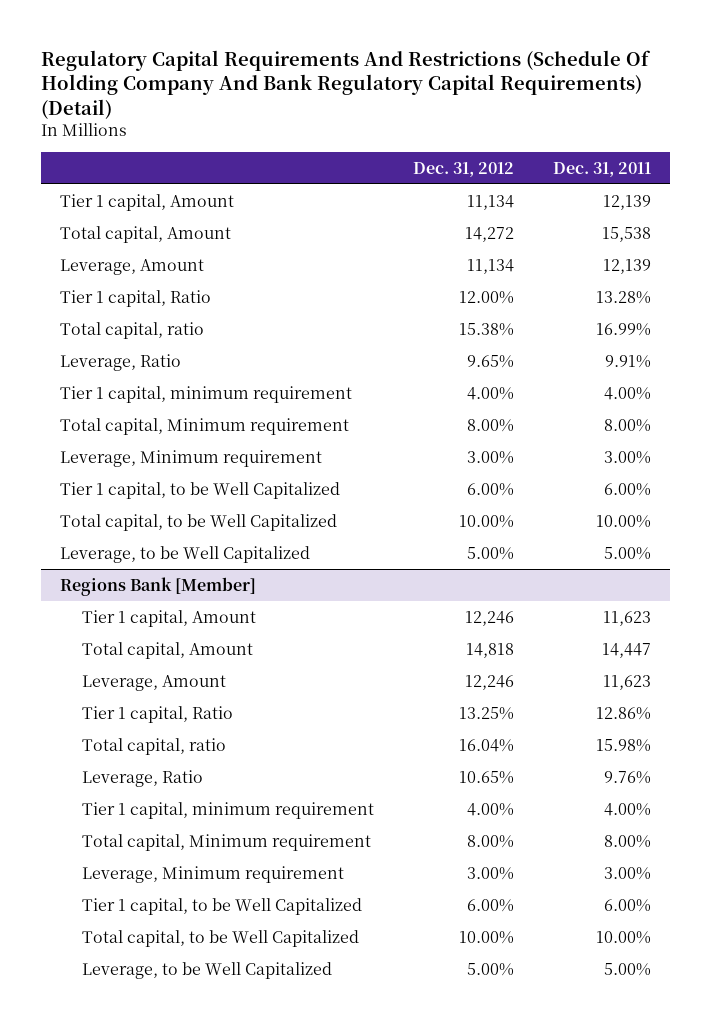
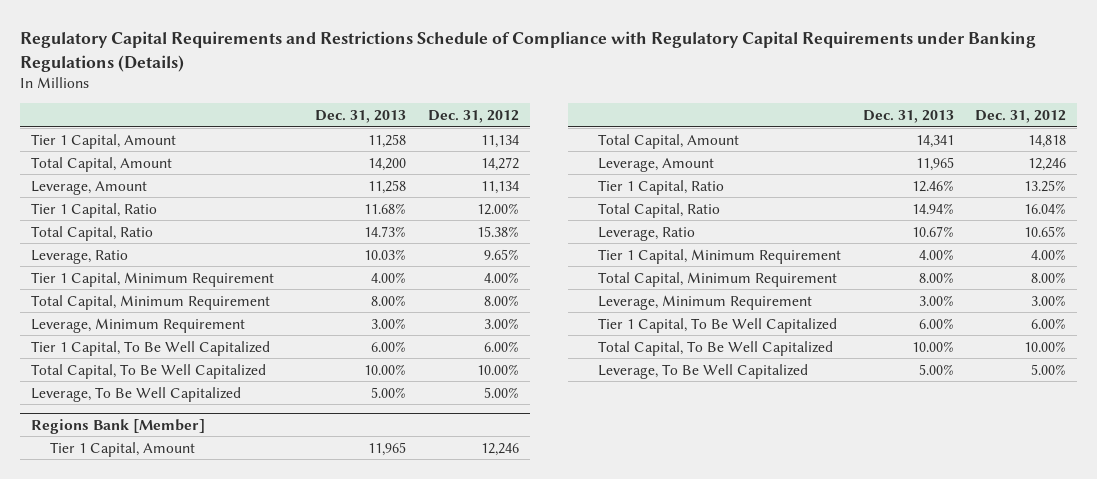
[40,49,651,119] Regulatory Capital Requirements And Restrictions (Schedule Of Holding Company And Bank Regulatory Capital Requirements) (Detail) -> [20,30,1037,72] Regulatory Capital Requirements and Restrictions Schedule of Compliance with Regulatory Capital Requirements under Banking Regulations (Details)
[552,161,651,177] Dec. 31, 2011 -> none
none -> [315,110,407,124] Dec. 31, 2013
[60,193,235,211] Tier 1 capital, Amount -> [31,133,177,149] Tier 1 Capital, Amount
[60,225,232,243] Total capital, Amount -> [31,156,173,172] Total Capital, Amount
[60,289,212,307] Tier 1 capital, Ratio -> [31,202,158,218] Tier 1 Capital, Ratio
[60,321,205,339] Total capital, ratio -> [31,225,154,241] Total Capital, Ratio
[60,385,353,403] Tier 1 capital, minimum requirement -> [31,271,275,287] Tier 1 Capital, Minimum Requirement
[60,417,350,435] Total capital, Minimum requirement -> [31,294,271,310] Total Capital, Minimum Requirement
[60,449,323,467] Leverage, Minimum requirement -> [31,317,246,333] Leverage, Minimum Requirement
[60,481,341,499] Tier 1 capital, to be Well Capitalized -> [31,340,271,356] Tier 1 Capital, To Be Well Capitalized
[60,513,338,531] Total capital, to be Well Capitalized -> [31,363,267,379] Total Capital, To Be Well Capitalized
[60,545,311,563] Leverage, to be Well Capitalized -> [31,386,242,402] Leverage, To Be Well Capitalized
[81,609,256,627] Tier 1 capital, Amount -> [50,441,196,457] Tier 1 Capital, Amount
[81,641,253,659] Total capital, Amount -> [597,133,739,149] Total Capital, Amount
[81,705,233,723] Tier 1 capital, Ratio -> [597,179,724,195] Tier 1 Capital, Ratio
[81,737,226,755] Total capital, ratio -> [597,202,720,218] Total Capital, Ratio
[81,801,374,819] Tier 1 capital, minimum requirement -> [597,248,841,264] Tier 1 Capital, Minimum Requirement
[81,833,371,851] Total capital, Minimum requirement -> [597,271,837,287] Total Capital, Minimum Requirement
[81,865,344,883] Leverage, Minimum requirement -> [597,294,812,310] Leverage, Minimum Requirement
[81,897,362,915] Tier 1 capital, to be Well Capitalized -> [597,317,837,333] Tier 1 Capital, To Be Well Capitalized
[81,929,359,947] Total capital, to be Well Capitalized -> [597,340,833,356] Total Capital, To Be Well Capitalized
[81,961,332,979] Leverage, to be Well Capitalized -> [597,363,808,379] Leverage, To Be Well Capitalized

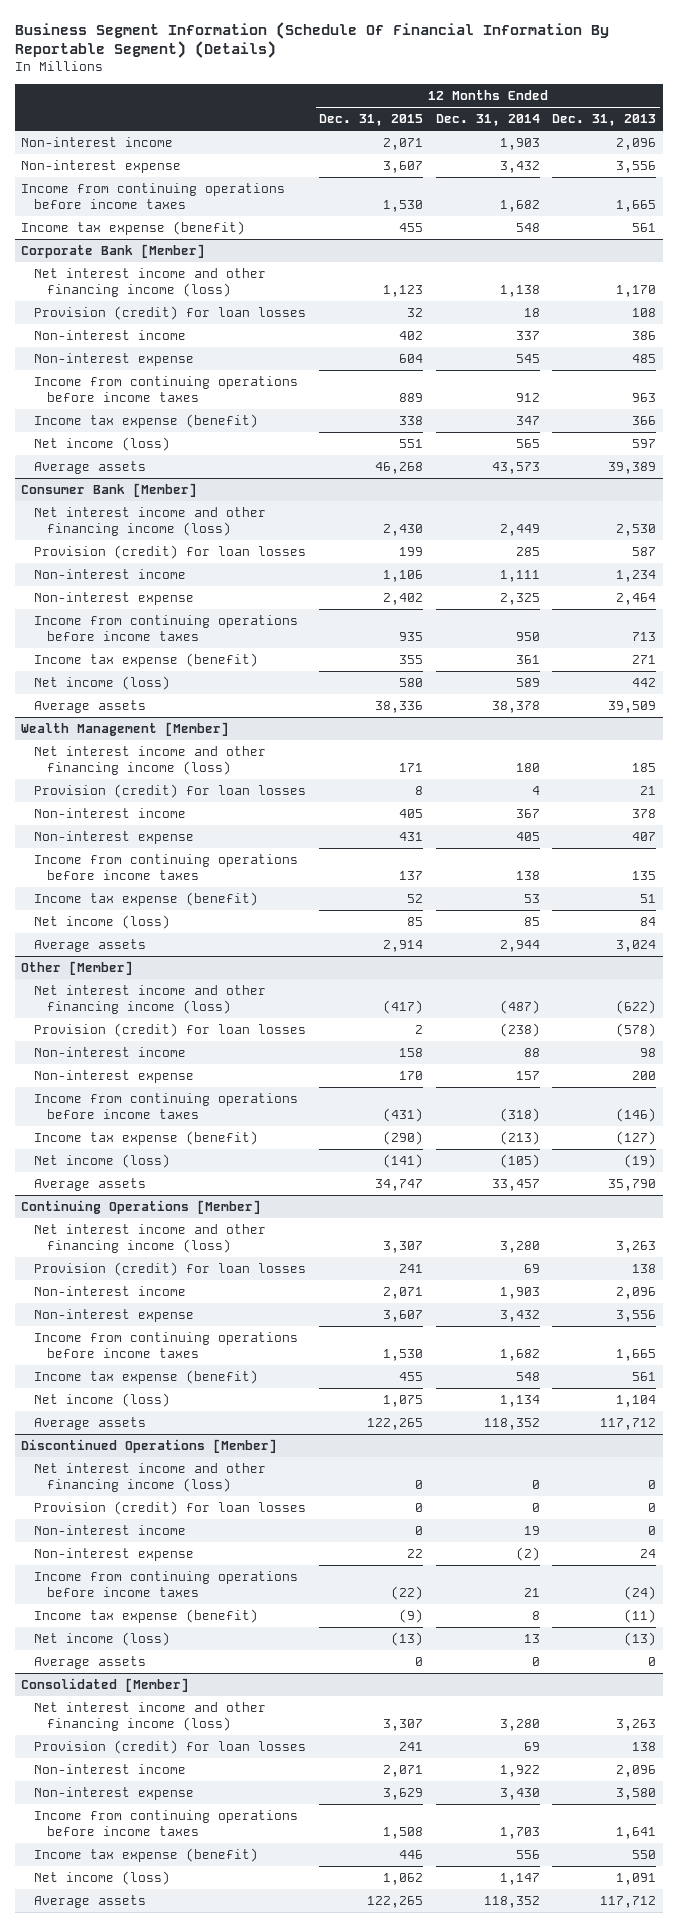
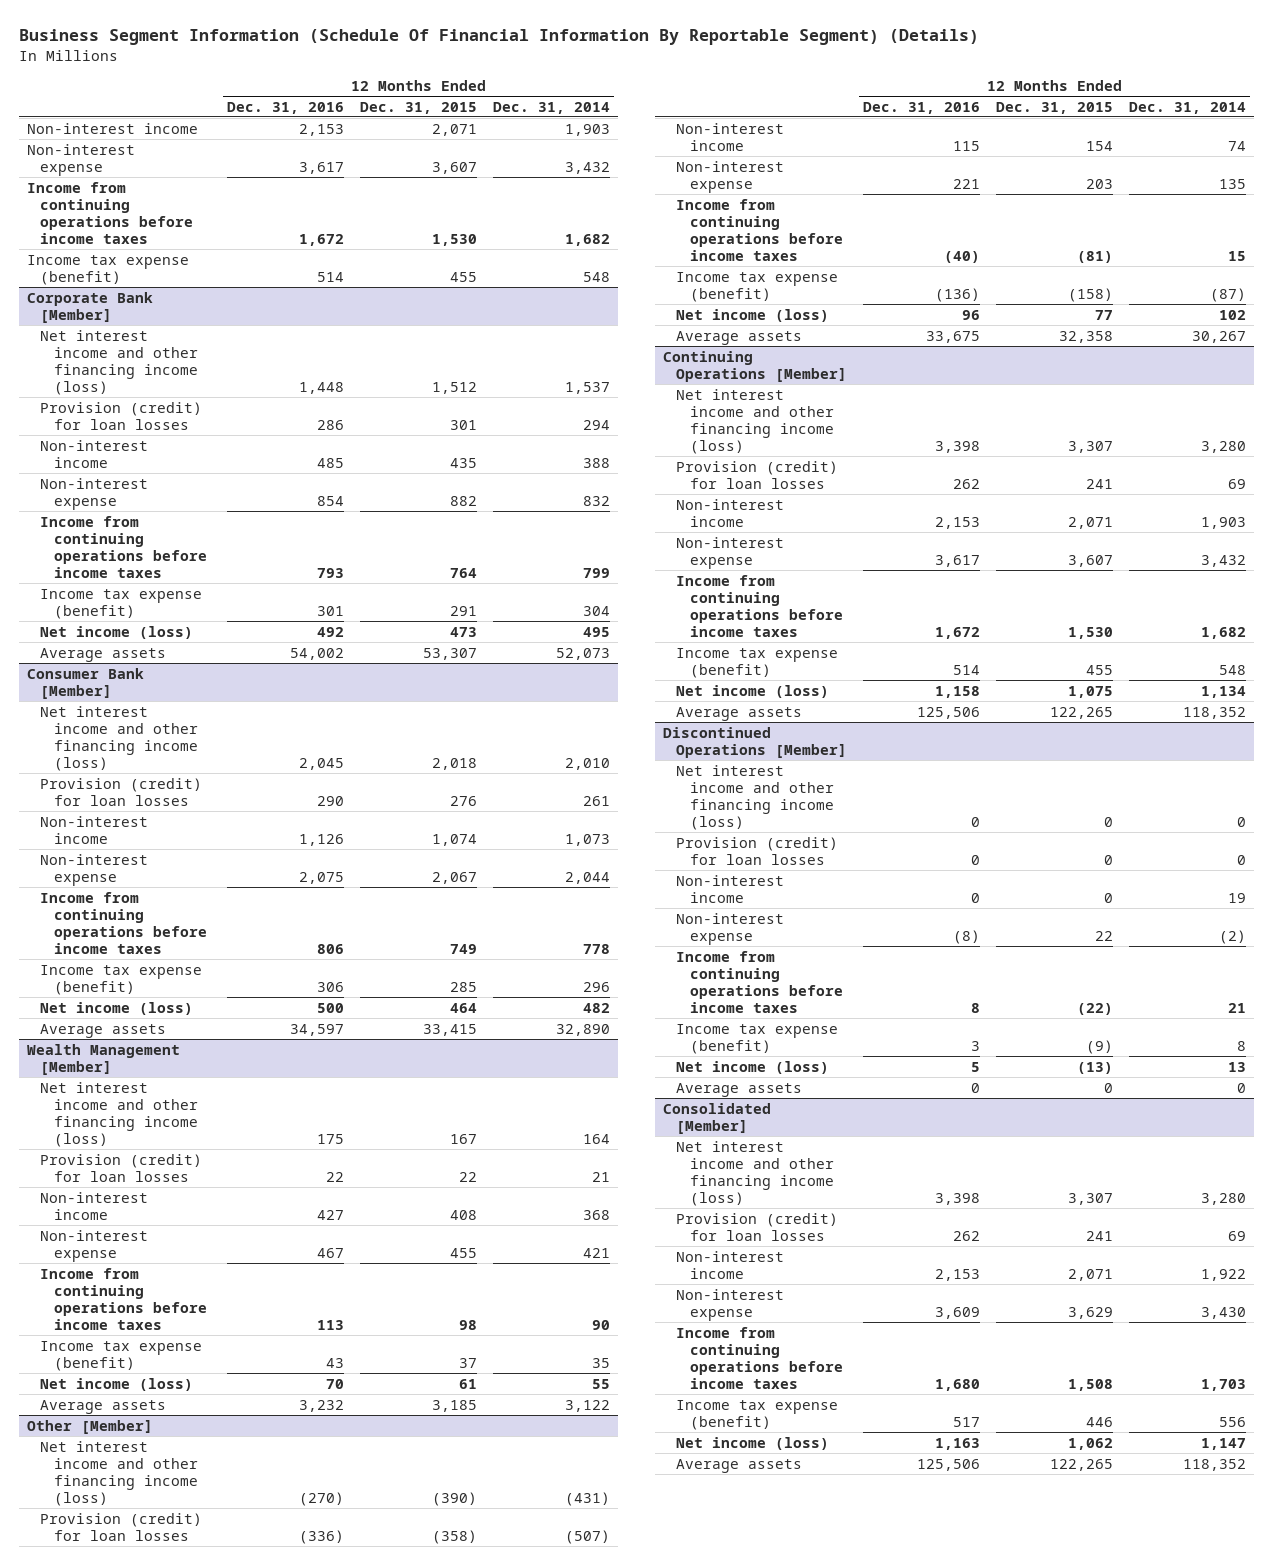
[552,114,657,127] Dec. 31, 2013 -> none
none -> [227,101,345,114] Dec. 31, 2016
[382,284,423,297] 1,123 -> [432,381,478,394] 1,512
[499,284,540,297] 1,138 -> [565,381,611,394] 1,537
[406,307,423,317] 32 -> [450,419,478,430] 301
[523,307,540,317] 18 -> [583,419,611,430] 294
[398,330,423,340] 402 -> [450,457,478,468] 435
[515,330,540,340] 337 -> [583,457,611,468] 388
[398,353,423,363] 604 -> [450,495,478,506] 882
[515,353,540,363] 545 -> [583,495,611,506] 832
[398,392,423,402] 889 -> [450,567,478,578] 764
[515,392,540,402] 912 -> [583,567,611,578] 799
[398,415,423,425] 338 -> [450,605,478,616] 291
[515,415,540,425] 347 -> [583,605,611,616] 304
[398,438,423,448] 551 -> [450,626,478,637] 473
[515,438,540,448] 565 -> [583,626,611,637] 495
[374,461,423,474] 46,268 -> [423,647,478,660] 53,307
[491,461,540,474] 43,573 -> [556,647,611,660] 52,073
[382,523,423,536] 2,430 -> [432,757,478,770] 2,018
[499,523,540,536] 2,449 -> [565,757,611,770] 2,010
[398,546,423,556] 199 -> [450,795,478,806] 276
[515,546,540,556] 285 -> [583,795,611,806] 261
[382,569,423,582] 1,106 -> [432,833,478,846] 1,074
[499,569,540,582] 1,111 -> [565,833,611,846] 1,073
[382,592,423,605] 2,402 -> [432,871,478,884] 2,067
[499,592,540,605] 2,325 -> [565,871,611,884] 2,044
[398,631,423,641] 935 -> [450,943,478,954] 749
[515,631,540,641] 950 -> [583,943,611,954] 778
[398,654,423,664] 355 -> [450,981,478,992] 285
[515,654,540,664] 361 -> [583,981,611,992] 296
[398,677,423,687] 580 -> [450,1002,478,1013] 464
[515,677,540,687] 589 -> [583,1002,611,1013] 482
[374,700,423,713] 38,336 -> [423,1023,478,1036] 33,415
[491,700,540,713] 38,378 -> [556,1023,611,1036] 32,890
[398,762,423,772] 171 -> [450,1133,478,1144] 167
[515,762,540,772] 180 -> [583,1133,611,1144] 164
[414,785,423,795] 8 -> [459,1171,478,1182] 22
[531,785,540,795] 4 -> [592,1171,611,1182] 21
[398,808,423,818] 405 -> [450,1209,478,1220] 408
[515,808,540,818] 367 -> [583,1209,611,1220] 368
[398,831,423,841] 431 -> [450,1247,478,1258] 455
[515,831,540,841] 405 -> [583,1247,611,1258] 421
[398,870,423,880] 137 -> [459,1319,478,1330] 98
[515,870,540,880] 138 -> [592,1319,611,1330] 90
[406,893,423,903] 52 -> [459,1357,478,1368] 37
[523,893,540,903] 53 -> [592,1357,611,1368] 35
[406,916,423,926] 85 -> [459,1378,478,1389] 61
[523,916,540,926] 85 -> [592,1378,611,1389] 55
[382,939,423,952] 2,914 -> [432,1399,478,1412] 3,185
[499,939,540,952] 2,944 -> [565,1399,611,1412] 3,122
[382,999,423,1014] (417) -> [432,1491,478,1506] (390)
[499,999,540,1014] (487) -> [565,1491,611,1506] (431)
[414,1024,423,1034] 2 -> [432,1529,478,1544] (358)
[499,1022,540,1037] (238) -> [565,1529,611,1544] (507)
[398,1047,423,1057] 158 -> [1086,140,1114,151] 154
[523,1047,540,1057] 88 -> [1228,140,1247,151] 74
[398,1070,423,1080] 170 -> [1086,178,1114,189] 203
[515,1070,540,1080] 157 -> [1219,178,1247,189] 135
[382,1107,423,1122] (431) -> [1077,250,1114,263] (81)
[499,1107,540,1122] (318) -> [1228,250,1247,261] 15
[382,1130,423,1145] (290) -> [1068,287,1114,302] (158)
[499,1130,540,1145] (213) -> [1210,287,1247,302] (87)
[382,1153,423,1168] (141) -> [1095,309,1114,320] 77
[499,1153,540,1168] (105) -> [1219,309,1247,320] 102
[374,1178,423,1191] 34,747 -> [1059,330,1114,343] 32,358
[491,1178,540,1191] 33,457 -> [1192,330,1247,343] 30,267

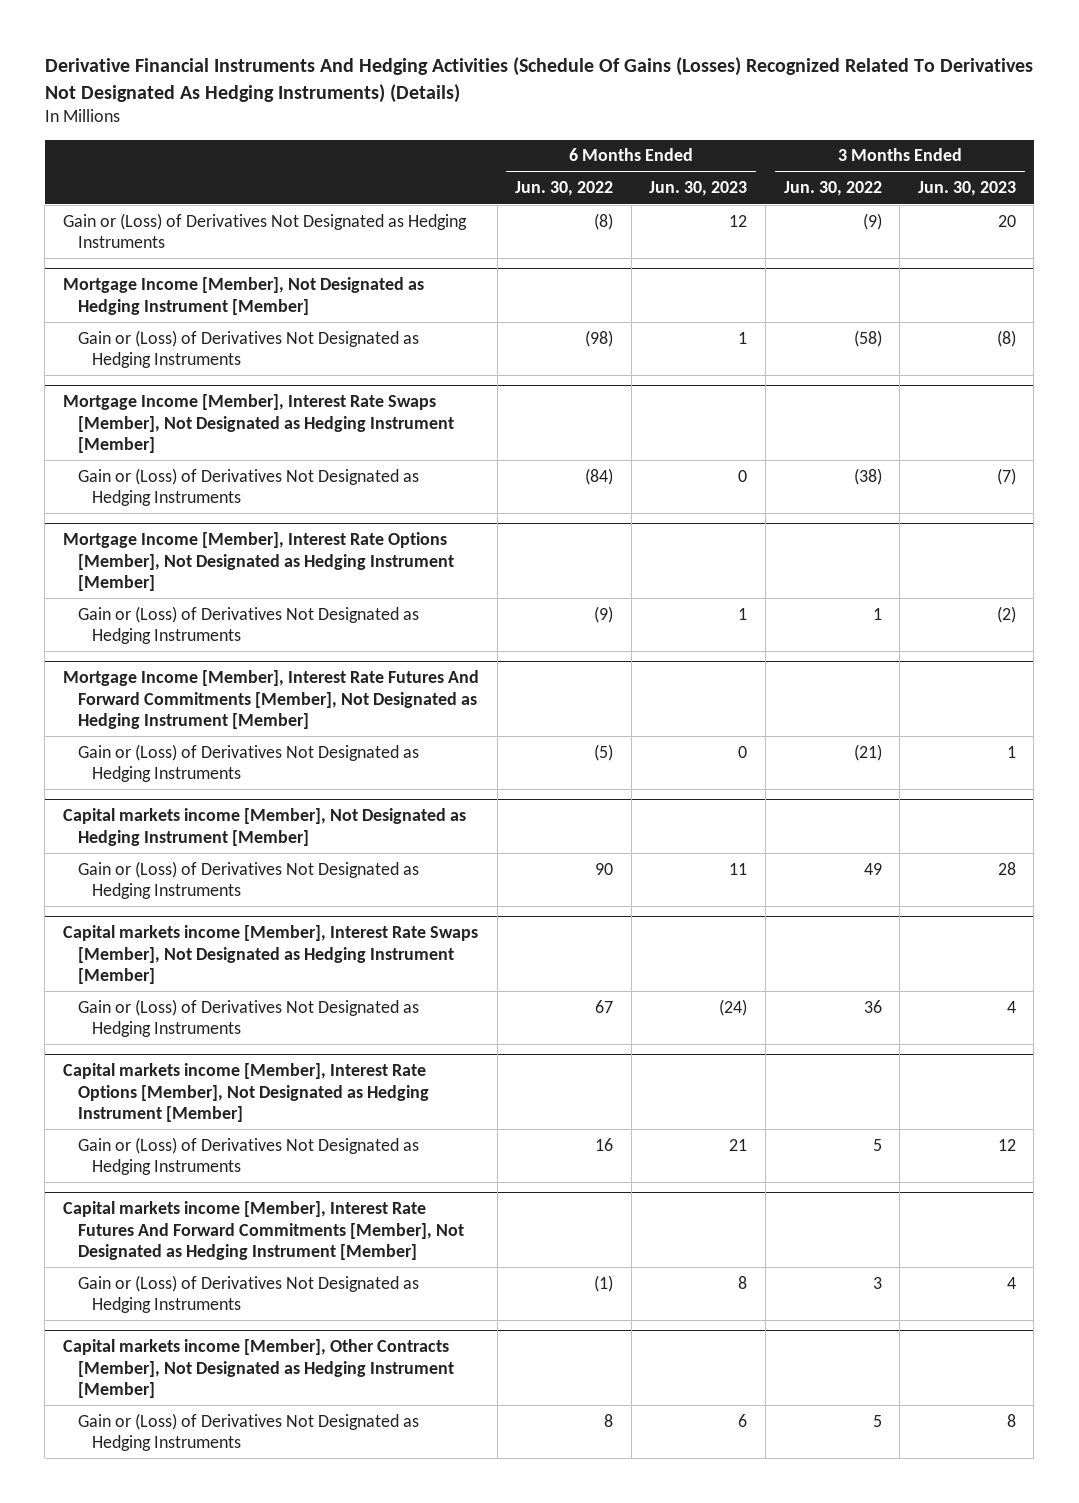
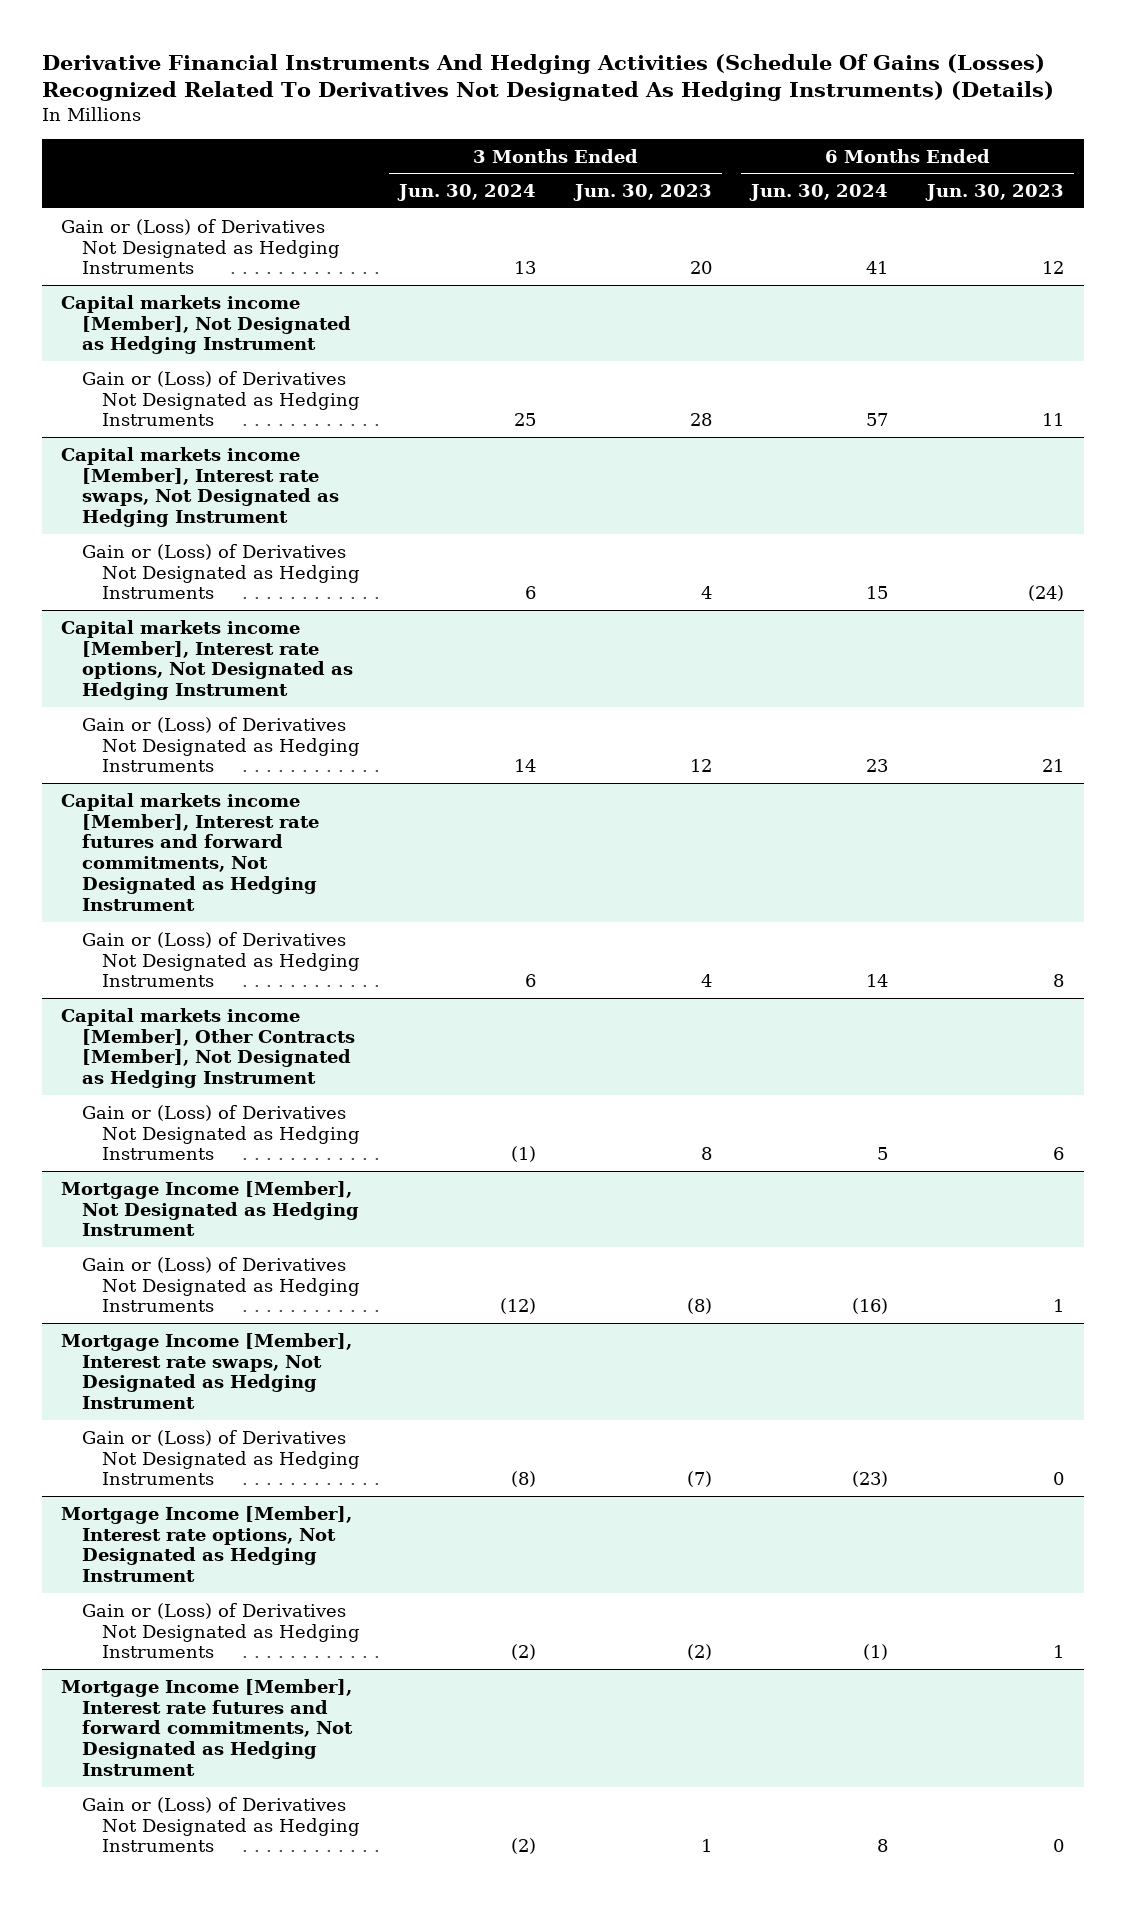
[515,181,614,197] Jun. 30, 2022 -> none
[783,181,882,197] Jun. 30, 2022 -> none
none -> [397,183,537,201] Jun. 30, 2024
none -> [749,183,889,201] Jun. 30, 2024
[62,277,424,315] Mortgage Income [Member], Not Designated as Hedging Instrument [Member] -> none
[77,329,419,368] Gain or (Loss) of Derivatives Not Designated as Hedging Instruments -> none
[62,394,454,453] Mortgage Income [Member], Interest Rate Swaps [Member], Not Designated as Hedging Instrument [Member] -> none
[77,467,419,506] Gain or (Loss) of Derivatives Not Designated as Hedging Instruments -> none
[62,532,454,591] Mortgage Income [Member], Interest Rate Options [Member], Not Designated as Hedging Instrument [Member] -> none
[77,605,419,644] Gain or (Loss) of Derivatives Not Designated as Hedging Instruments -> none
[62,670,479,729] Mortgage Income [Member], Interest Rate Futures And Forward Commitments [Member], Not Designated as Hedging Instrument [Member] -> none
[77,743,419,782] Gain or (Loss) of Derivatives Not Designated as Hedging Instruments -> none
[62,808,466,846] Capital markets income [Member], Not Designated as Hedging Instrument [Member] -> [61,294,351,355] Capital markets income [Member], Not Designated as Hedging Instrument
[62,925,478,984] Capital markets income [Member], Interest Rate Swaps [Member], Not Designated as Hedging Instrument [Member] -> [61,446,339,528] Capital markets income [Member], Interest rate swaps, Not Designated as Hedging Instrument
[62,1063,429,1122] Capital markets income [Member], Interest Rate Options [Member], Not Designated as Hedging Instrument [Member] -> [61,619,353,701] Capital markets income [Member], Interest rate options, Not Designated as Hedging Instrument
[62,1201,464,1260] Capital markets income [Member], Interest Rate Futures And Forward Commitments [Member], Not Designated as Hedging Instrument [Member] -> [61,792,319,912] Capital markets income [Member], Interest rate futures and forward commitments, Not Designated as Hedging Instrument
[62,1339,454,1398] Capital markets income [Member], Other Contracts [Member], Not Designated as Hedging Instrument [Member] -> [61,1007,355,1089] Capital markets income [Member], Other Contracts [Member], Not Designated as Hedging Instrument
none -> [61,1180,359,1237] Mortgage Income [Member], Not Designated as Hedging Instrument
none -> [81,1256,361,1313] Gain or (Loss) of Derivatives Not Designated as Hedging Instruments
none -> [61,1332,353,1410] Mortgage Income [Member], Interest rate swaps, Not Designated as Hedging Instrument
none -> [81,1429,361,1486] Gain or (Loss) of Derivatives Not Designated as Hedging Instruments
none -> [61,1505,353,1583] Mortgage Income [Member], Interest rate options, Not Designated as Hedging Instrument
none -> [81,1602,361,1659] Gain or (Loss) of Derivatives Not Designated as Hedging Instruments
none -> [61,1678,353,1777] Mortgage Income [Member], Interest rate futures and forward commitments, Not Designated as Hedging Instrument
none -> [81,1796,361,1853] Gain or (Loss) of Derivatives Not Designated as Hedging Instruments

